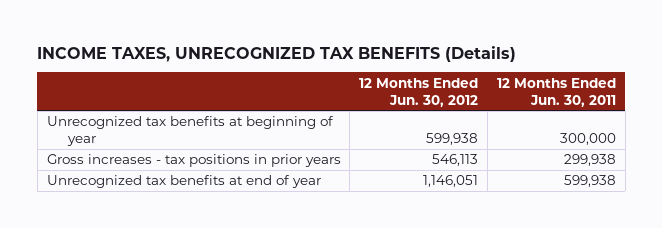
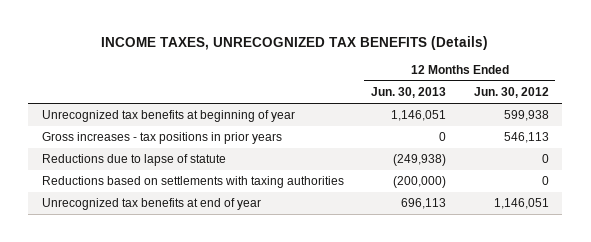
[496,77,616,107] 12 Months Ended Jun. 30, 2011 -> none
none -> [371,87,447,99] Jun. 30, 2013
none -> [42,154,227,167] Reductions due to lapse of statute
none -> [42,176,345,189] Reductions based on settlements with taxing authorities

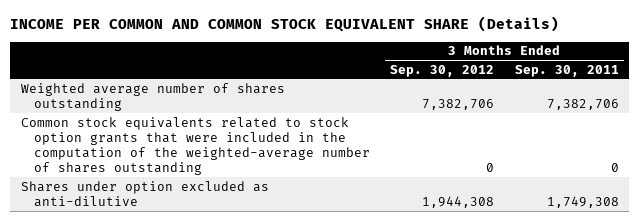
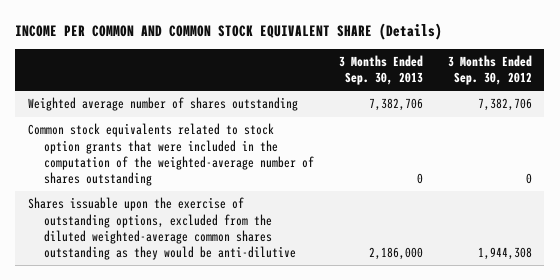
[514,64,619,77] Sep. 30, 2011 -> none
none -> [338,54,423,86] 3 Months Ended Sep. 30, 2013
[20,180,269,207] Shares under option excluded as anti-dilutive -> [27,197,296,260] Shares issuable upon the exercise of outstanding options, excluded from the diluted weighted-average common shares outstanding as they would be anti-dilutive

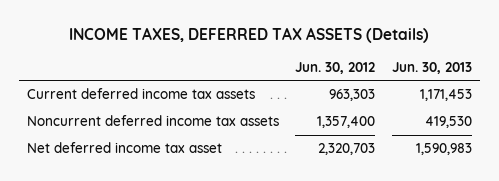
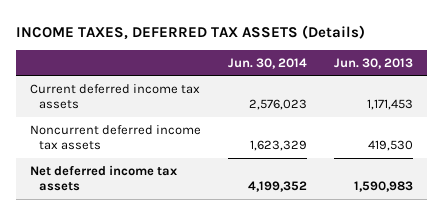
[295,61,376,74] Jun. 30, 2012 -> none
none -> [228,57,308,69] Jun. 30, 2014
[27,142,223,154] Net deferred income tax asset -> [30,164,178,192] Net deferred income tax assets

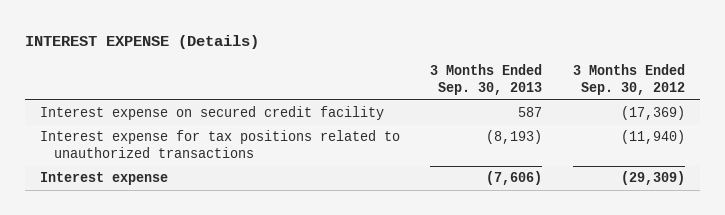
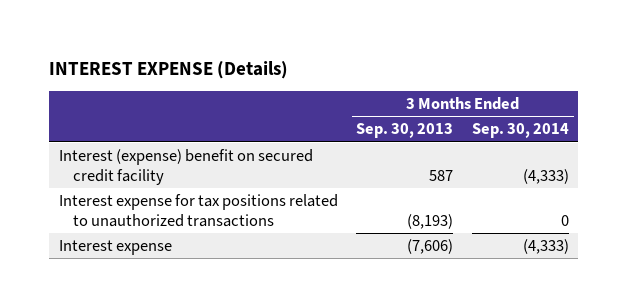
[572,64,685,96] 3 Months Ended Sep. 30, 2012 -> none
none -> [472,123,570,139] Sep. 30, 2014
[39,106,384,121] Interest expense on secured credit facility -> [58,149,313,185] Interest (expense) benefit on secured credit facility

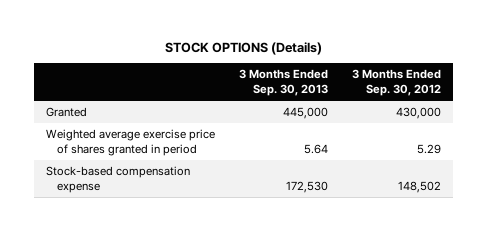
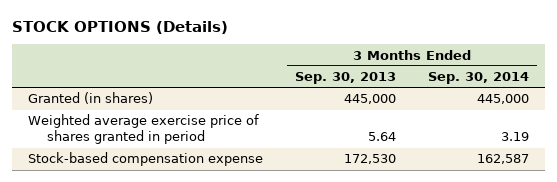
[352,69,442,97] 3 Months Ended Sep. 30, 2012 -> none
none -> [427,72,529,85] Sep. 30, 2014
[46,107,88,118] Granted -> [27,92,153,105] Granted (in shares)

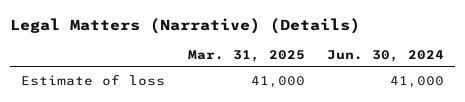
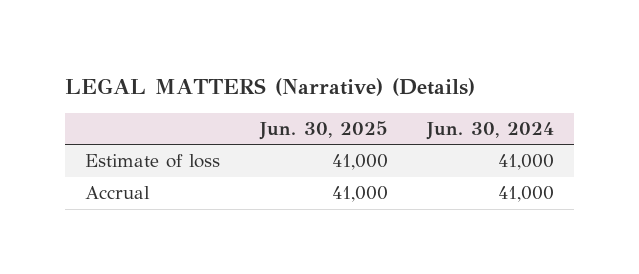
[10,17,361,34] Legal Matters (Narrative) (Details) -> [64,77,475,96] LEGAL MATTERS (Narrative) (Details)
[187,50,305,63] Mar. 31, 2025 -> none
none -> [258,120,388,140] Jun. 30, 2025
none -> [84,186,150,200] Accrual

